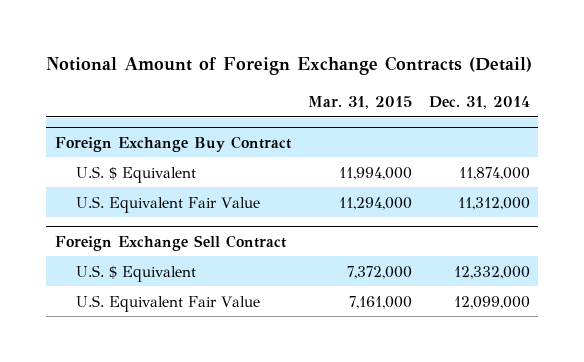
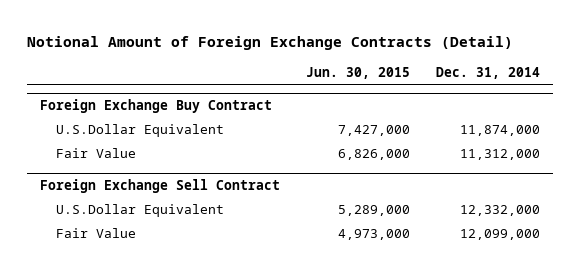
[307,95,412,109] Mar. 31, 2015 -> none
none -> [306,66,411,79] Jun. 30, 2015
[75,165,196,183] U.S. $ Equivalent -> [56,123,225,137] U.S.Dollar Equivalent
[75,195,260,213] U.S. Equivalent Fair Value -> [56,147,137,158] Fair Value
[75,264,196,282] U.S. $ Equivalent -> [56,203,225,217] U.S.Dollar Equivalent
[75,294,260,312] U.S. Equivalent Fair Value -> [56,227,137,238] Fair Value

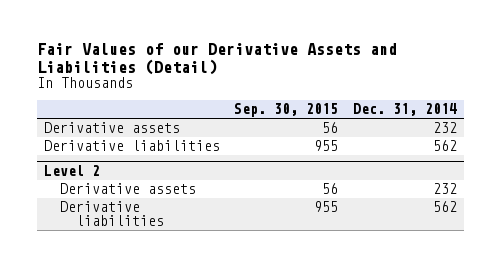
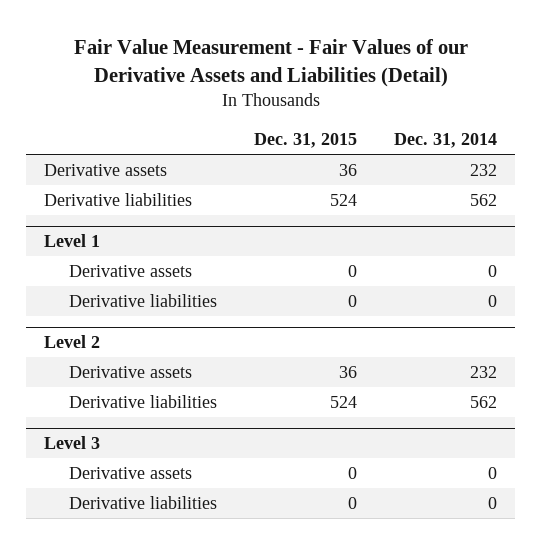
[36,42,397,75] Fair Values of our Derivative Assets and Liabilities (Detail) -> [73,38,468,87] Fair Value Measurement - Fair Values of our Derivative Assets and Liabilities (Detail)
[234,103,339,118] Sep. 30, 2015 -> none
none -> [253,133,357,149] Dec. 31, 2015
none -> [44,233,101,247] Level 1
none -> [68,264,192,277] Derivative assets
none -> [68,293,217,307] Derivative liabilities
none -> [44,435,101,449] Level 3
none -> [68,466,192,479] Derivative assets
none -> [68,495,217,509] Derivative liabilities

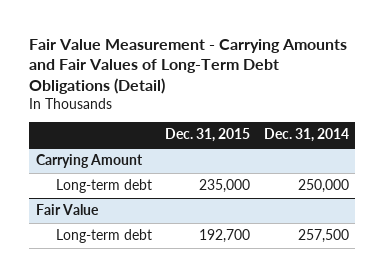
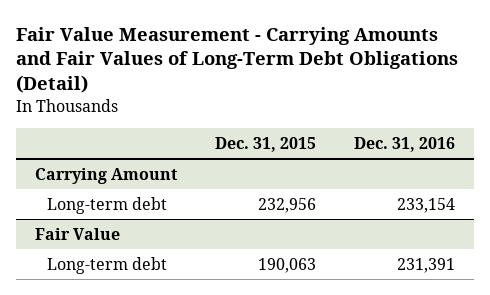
[263,128,349,143] Dec. 31, 2014 -> none
none -> [354,136,456,152] Dec. 31, 2016
[199,179,251,194] 235,000 -> [257,197,316,213] 232,956
[199,229,251,244] 192,700 -> [257,257,316,273] 190,063

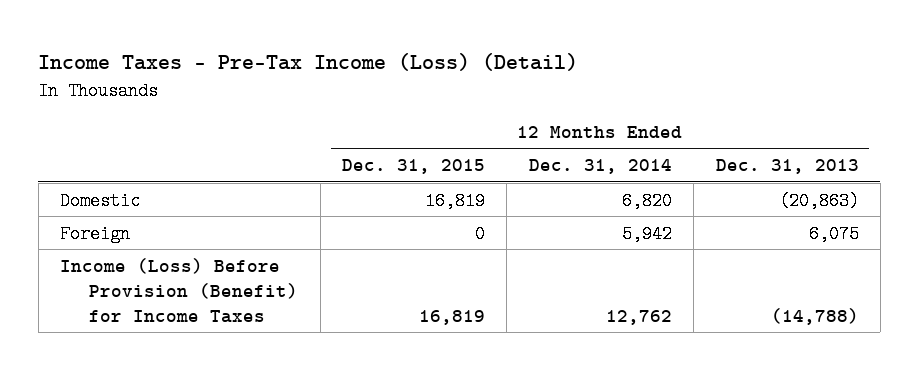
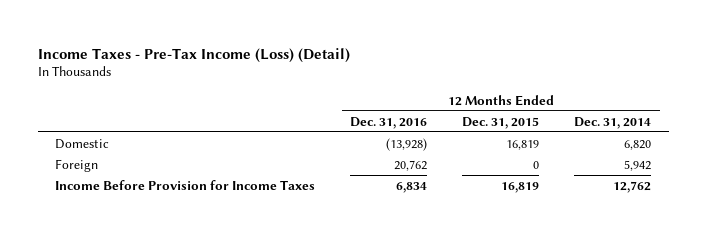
[715,158,859,174] Dec. 31, 2013 -> none
none -> [350,116,428,129] Dec. 31, 2016
[60,257,299,323] Income (Loss) Before Provision (Benefit) for Income Taxes -> [55,179,316,190] Income Before Provision for Income Taxes

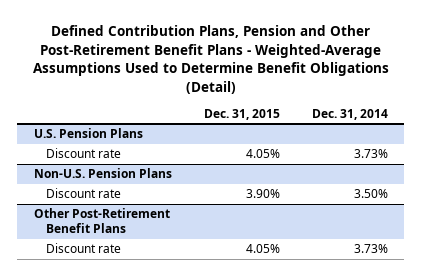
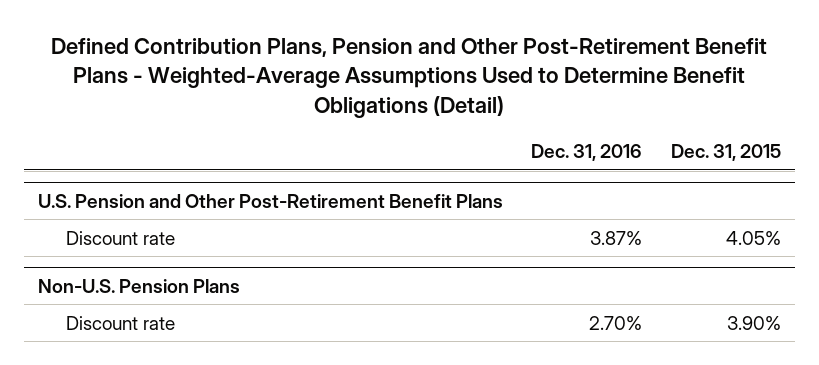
[311,108,388,120] Dec. 31, 2014 -> none
none -> [531,144,643,162] Dec. 31, 2016
[33,128,143,139] U.S. Pension Plans -> [37,193,503,208] U.S. Pension and Other Post-Retirement Benefit Plans
[33,208,170,234] Other Post-Retirement Benefit Plans -> none
[46,243,122,254] Discount rate -> none

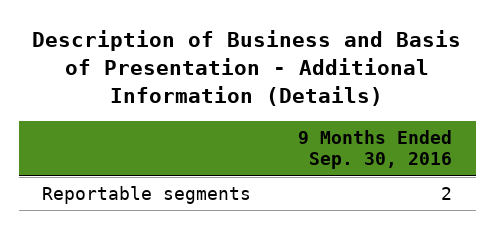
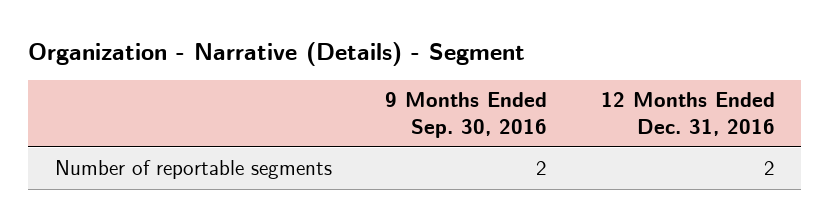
[32,29,462,106] Description of Business and Basis of Presentation - Additional Information (Details) -> [27,41,525,66] Organization - Narrative (Details) - Segment
none -> [600,92,775,136] 12 Months Ended Dec. 31, 2016
[42,186,252,205] Reportable segments -> [54,160,332,180] Number of reportable segments

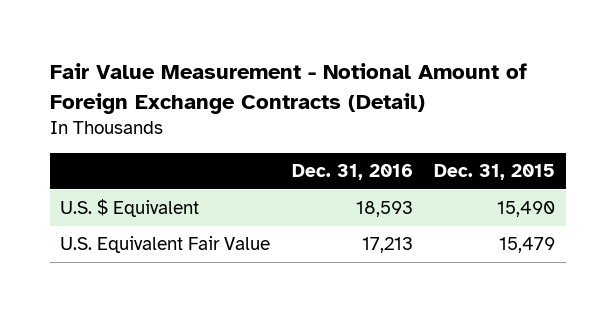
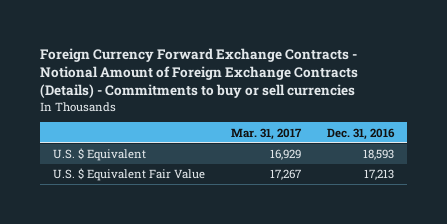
[49,63,527,114] Fair Value Measurement - Notional Amount of Foreign Exchange Contracts (Detail) -> [40,47,359,98] Foreign Currency Forward Exchange Contracts - Notional Amount of Foreign Exchange Contracts (Details) - Commitments to buy or sell currencies
[433,164,555,181] Dec. 31, 2015 -> none
none -> [231,127,303,140] Mar. 31, 2017
[60,236,271,254] U.S. Equivalent Fair Value -> [53,168,206,182] U.S. $ Equivalent Fair Value

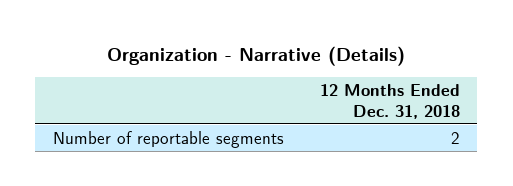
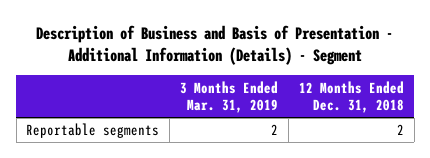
[107,45,406,66] Organization - Narrative (Details) -> [36,24,394,65] Description of Business and Basis of Presentation - Additional Information (Details) - Segment
none -> [180,80,279,114] 3 Months Ended Mar. 31, 2019
[53,130,285,148] Number of reportable segments -> [26,123,160,139] Reportable segments

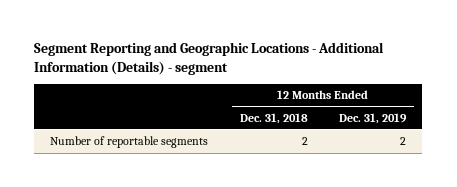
[36,24,394,65] Description of Business and Basis of Presentation - Additional Information (Details) - Segment -> [34,42,385,75] Segment Reporting and Geographic Locations - Additional Information (Details) - segment
[180,80,279,114] 3 Months Ended Mar. 31, 2019 -> none
none -> [339,112,408,124] Dec. 31, 2019
[26,123,160,139] Reportable segments -> [50,136,209,149] Number of reportable segments

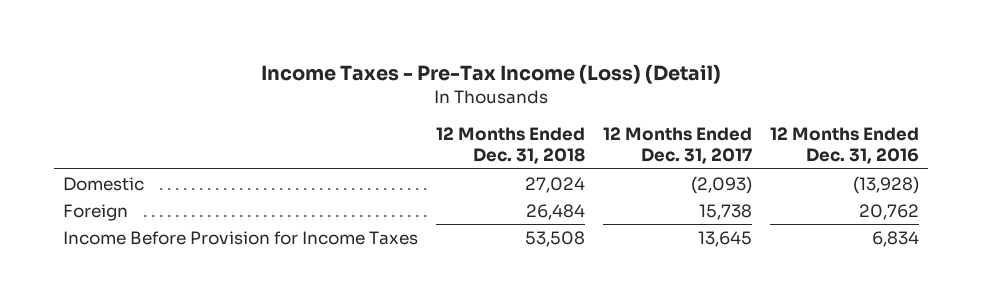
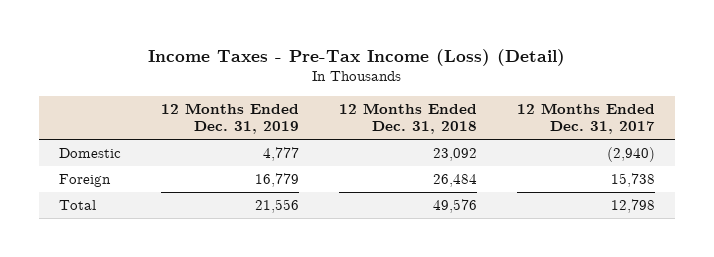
[770,126,920,165] 12 Months Ended Dec. 31, 2016 -> none
none -> [161,102,300,135] 12 Months Ended Dec. 31, 2019
[525,176,586,193] 27,024 -> [433,147,478,161] 23,092
[691,175,753,194] (2,093) -> [607,146,656,162] (2,940)
[63,230,419,245] Income Before Provision for Income Taxes -> none
none -> [59,199,97,210] Total

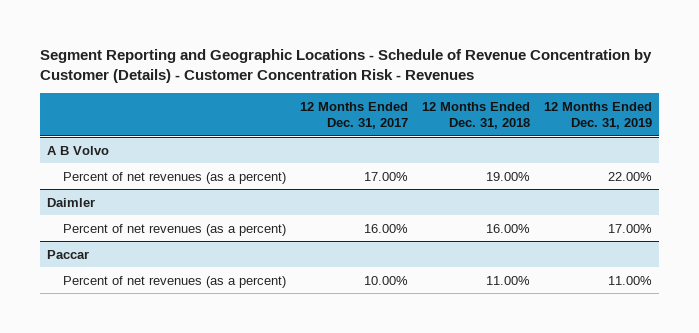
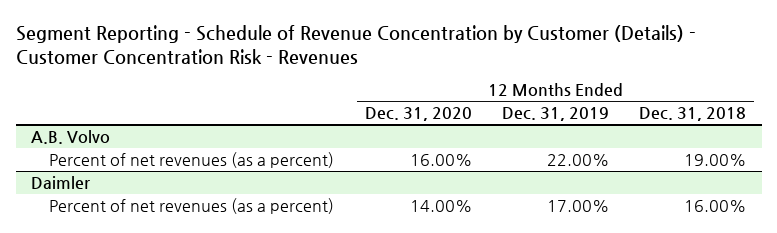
[39,49,652,84] Segment Reporting and Geographic Locations - Schedule of Revenue Concentration by Customer (Details) - Customer Concentration Risk - Revenues -> [15,25,696,66] Segment Reporting - Schedule of Revenue Concentration by Customer (Details) - Customer Concentration Risk - Revenues
[299,101,408,129] 12 Months Ended Dec. 31, 2017 -> none
none -> [364,107,472,122] Dec. 31, 2020
[47,145,110,155] A B Volvo -> [30,129,110,144] A.B. Volvo
[47,249,90,259] Paccar -> none
[62,275,286,288] Percent of net revenues (as a percent) -> none

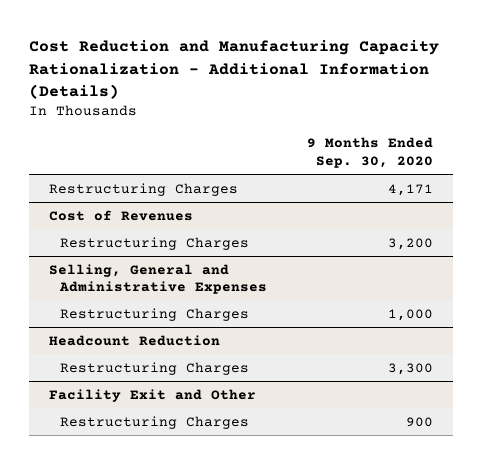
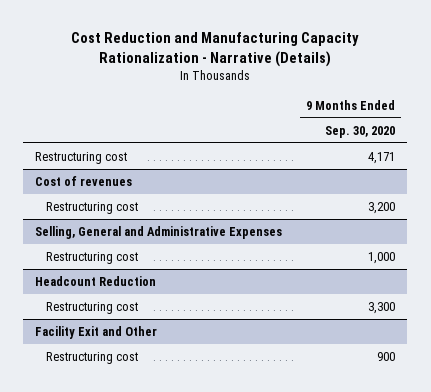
[28,40,439,99] Cost Reduction and Manufacturing Capacity Rationalization - Additional Information (Details) -> [71,32,360,67] Cost Reduction and Manufacturing Capacity Rationalization - Narrative (Details)
[48,182,238,196] Restructuring Charges -> [35,152,128,165] Restructuring cost
[48,209,193,221] Cost of Revenues -> [35,176,133,187] Cost of revenues
[60,236,250,250] Restructuring Charges -> [45,202,138,215] Restructuring cost
[60,307,250,321] Restructuring Charges -> [45,252,138,265] Restructuring cost
[60,361,250,375] Restructuring Charges -> [45,302,138,315] Restructuring cost
[60,415,250,429] Restructuring Charges -> [45,352,138,365] Restructuring cost

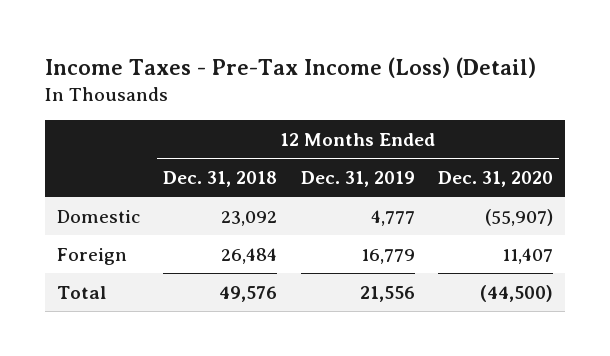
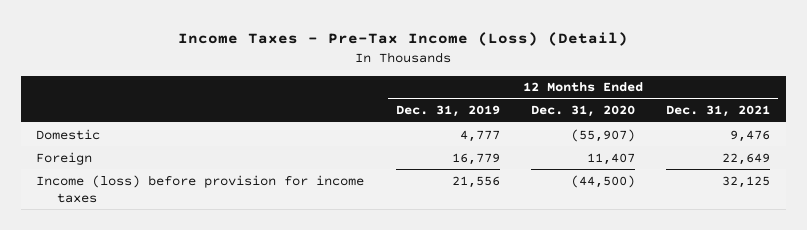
[163,170,278,187] Dec. 31, 2018 -> none
none -> [666,105,771,118] Dec. 31, 2021
[56,285,106,299] Total -> [36,174,365,204] Income (loss) before provision for income taxes

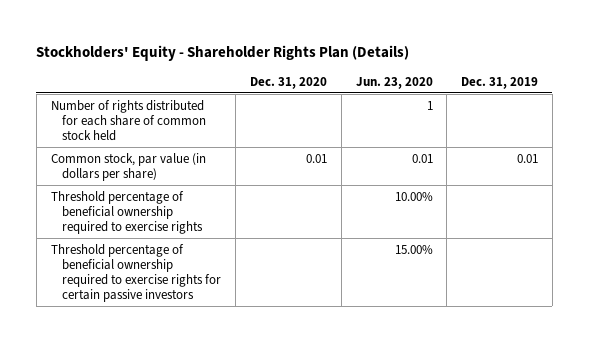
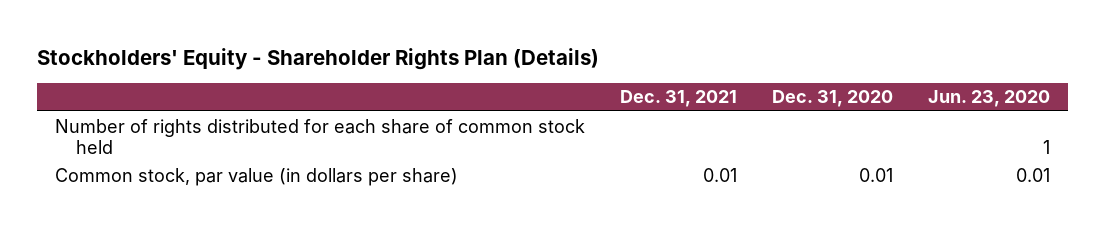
[461,76,539,89] Dec. 31, 2019 -> none
none -> [620,90,738,108] Dec. 31, 2021
[50,190,204,235] Threshold percentage of beneficial ownership required to exercise rights -> none
[50,243,222,303] Threshold percentage of beneficial ownership required to exercise rights for certain passive investors -> none

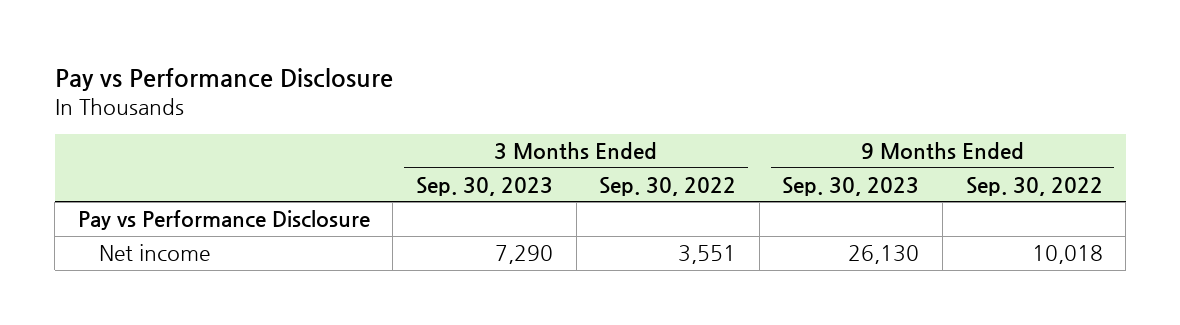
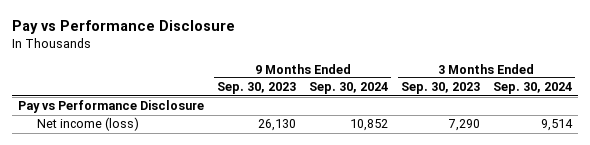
[599,176,737,196] Sep. 30, 2022 -> none
[965,176,1103,196] Sep. 30, 2022 -> none
none -> [309,82,389,95] Sep. 30, 2024
none -> [492,82,572,95] Sep. 30, 2024
[99,243,211,261] Net income -> [36,117,139,132] Net income (loss)

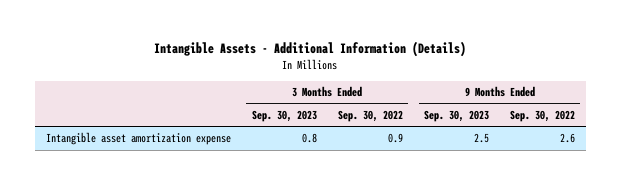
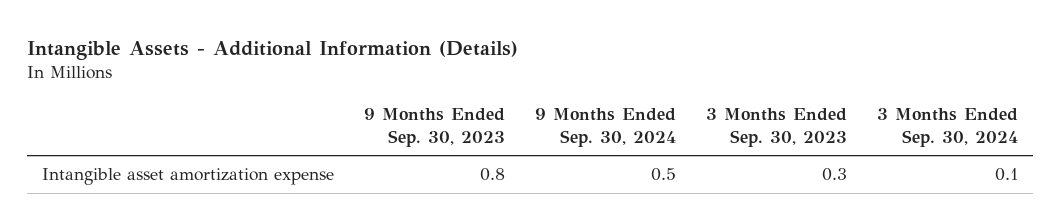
[337,109,403,122] Sep. 30, 2022 -> none
[510,109,576,122] Sep. 30, 2022 -> none
none -> [535,108,677,148] 9 Months Ended Sep. 30, 2024
none -> [877,108,1019,148] 3 Months Ended Sep. 30, 2024
[301,133,317,144] 0.8 -> [822,168,848,182] 0.3
[474,133,490,144] 2.5 -> [480,168,506,182] 0.8

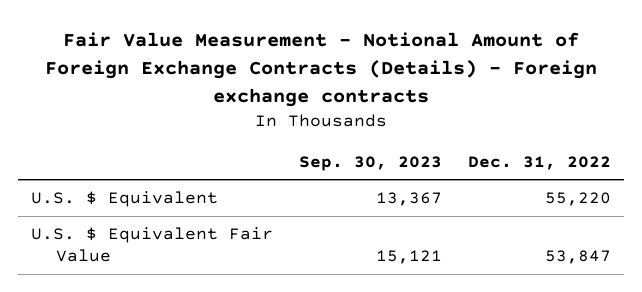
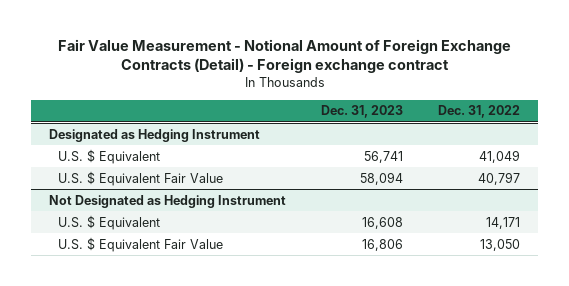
[44,31,597,107] Fair Value Measurement - Notional Amount of Foreign Exchange Contracts (Details) - Foreign exchange contracts -> [57,38,511,74] Fair Value Measurement - Notional Amount of Foreign Exchange Contracts (Detail) - Foreign exchange contract
[298,155,442,171] Sep. 30, 2023 -> none
none -> [321,105,404,119] Dec. 31, 2023
none -> [48,128,260,142] Designated as Hedging Instrument
[544,192,611,207] 55,220 -> [479,149,521,163] 41,049
[544,250,611,265] 53,847 -> [478,171,521,185] 40,797
none -> [48,194,286,208] Not Designated as Hedging Instrument
none -> [58,214,161,230] U.S. $ Equivalent
none -> [58,236,224,252] U.S. $ Equivalent Fair Value

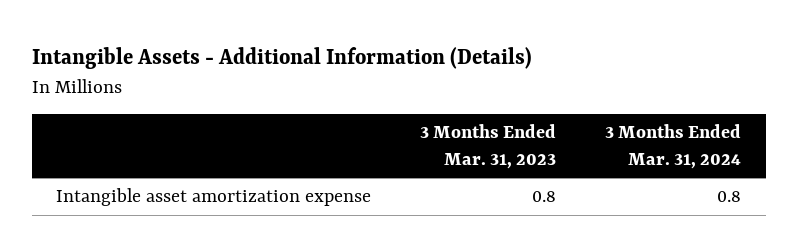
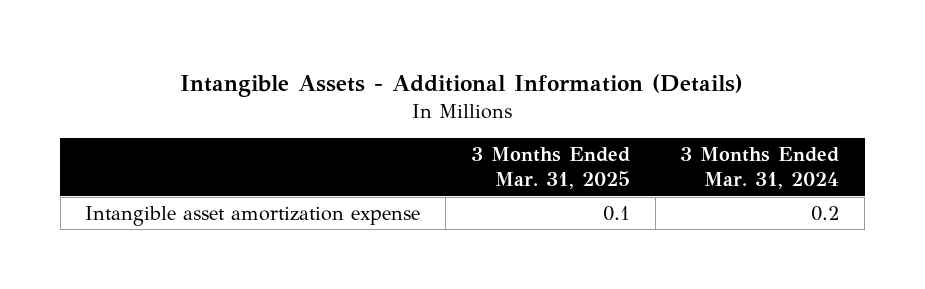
[420,124,557,169] 3 Months Ended Mar. 31, 2023 -> none
none -> [470,147,630,190] 3 Months Ended Mar. 31, 2025
[717,191,742,203] 0.8 -> [811,205,840,221] 0.2

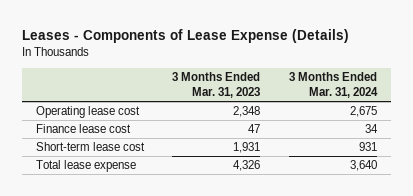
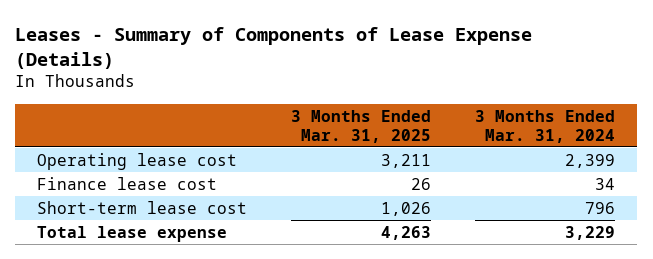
[21,29,349,44] Leases - Components of Lease Expense (Details) -> [15,26,533,69] Leases - Summary of Components of Lease Expense (Details)
[172,71,261,99] 3 Months Ended Mar. 31, 2023 -> none
none -> [291,109,432,143] 3 Months Ended Mar. 31, 2025
[349,106,377,118] 2,675 -> [565,153,616,168] 2,399
[358,142,377,152] 931 -> [585,201,616,214] 796
[349,160,377,172] 3,640 -> [565,225,616,240] 3,229

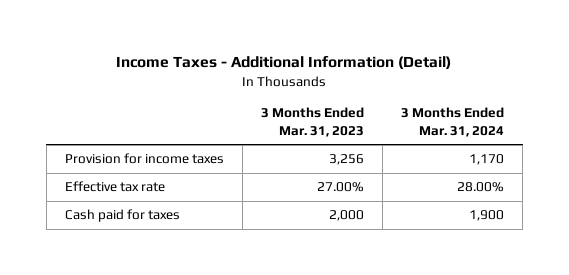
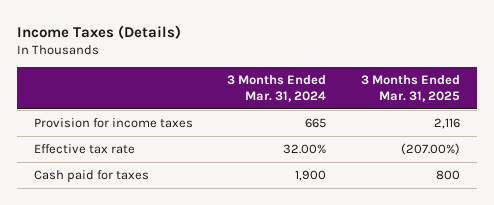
[116,56,452,70] Income Taxes - Additional Information (Detail) -> [16,24,181,39] Income Taxes (Details)
[260,107,364,137] 3 Months Ended Mar. 31, 2023 -> none
none -> [361,74,461,102] 3 Months Ended Mar. 31, 2025
[469,154,505,166] 1,170 -> [305,117,327,128] 665
[457,182,505,193] 28.00% -> [283,143,327,154] 32.00%

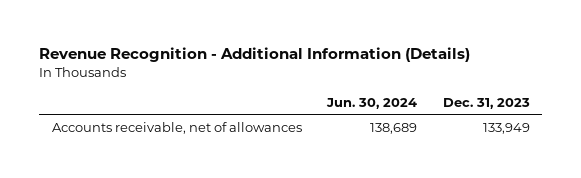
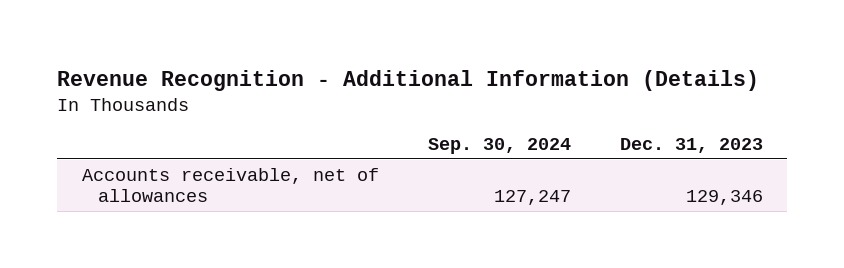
[326,97,418,109] Jun. 30, 2024 -> none
none -> [427,138,571,155] Sep. 30, 2024
[482,122,530,134] 133,949 -> [685,190,763,206] 129,346

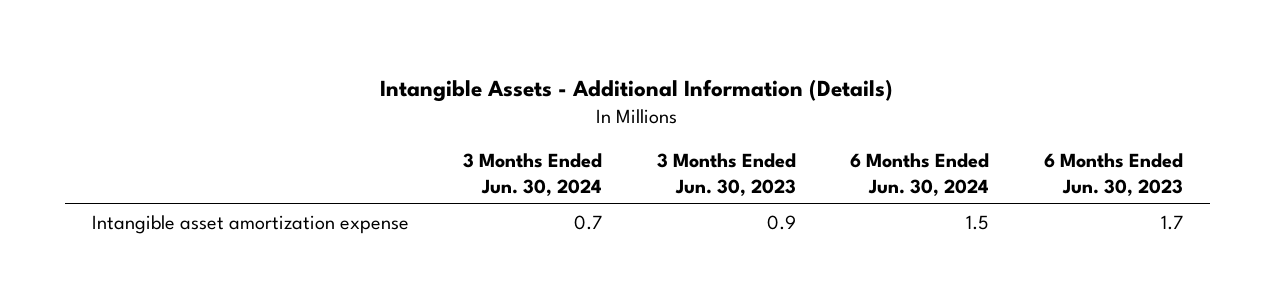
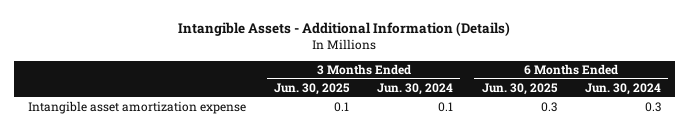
[656,153,796,197] 3 Months Ended Jun. 30, 2023 -> none
[1043,153,1183,197] 6 Months Ended Jun. 30, 2023 -> none
none -> [274,83,351,96] Jun. 30, 2025
none -> [481,83,558,96] Jun. 30, 2025
[574,214,603,230] 0.7 -> [438,102,454,113] 0.1
[966,214,990,230] 1.5 -> [644,102,661,113] 0.3

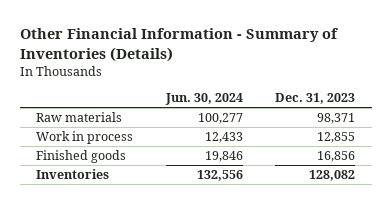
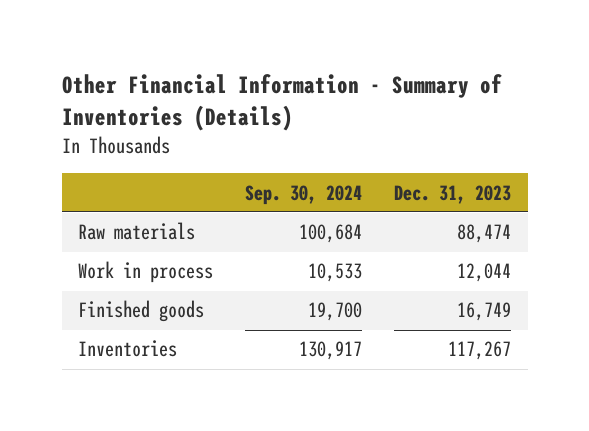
[164,93,243,106] Jun. 30, 2024 -> none
none -> [245,184,363,205] Sep. 30, 2024
[317,112,356,124] 98,371 -> [457,224,512,244] 88,474
[317,131,356,143] 12,855 -> [457,263,512,283] 12,044
[317,150,356,162] 16,856 -> [457,302,512,322] 16,749
[309,169,356,181] 128,082 -> [448,341,512,361] 117,267

